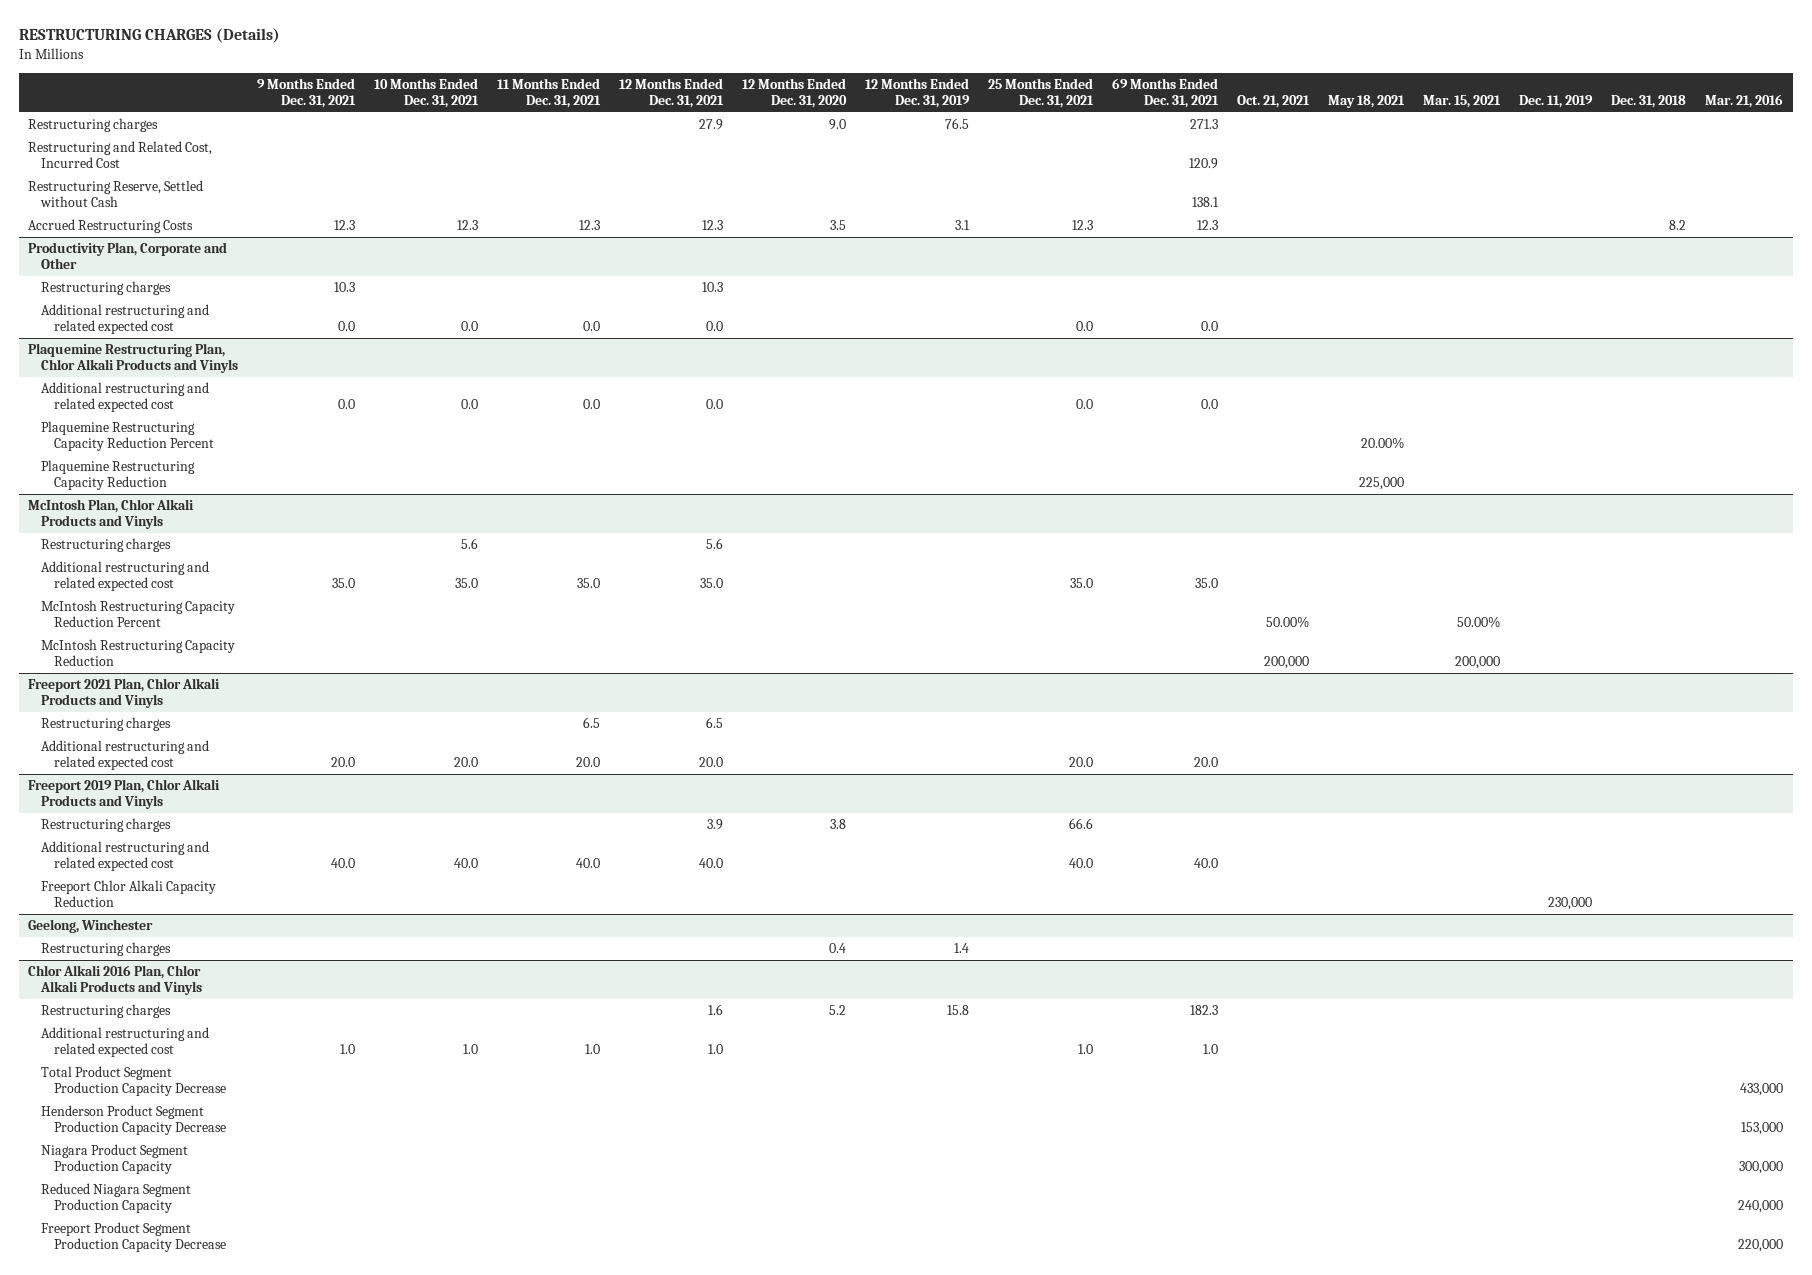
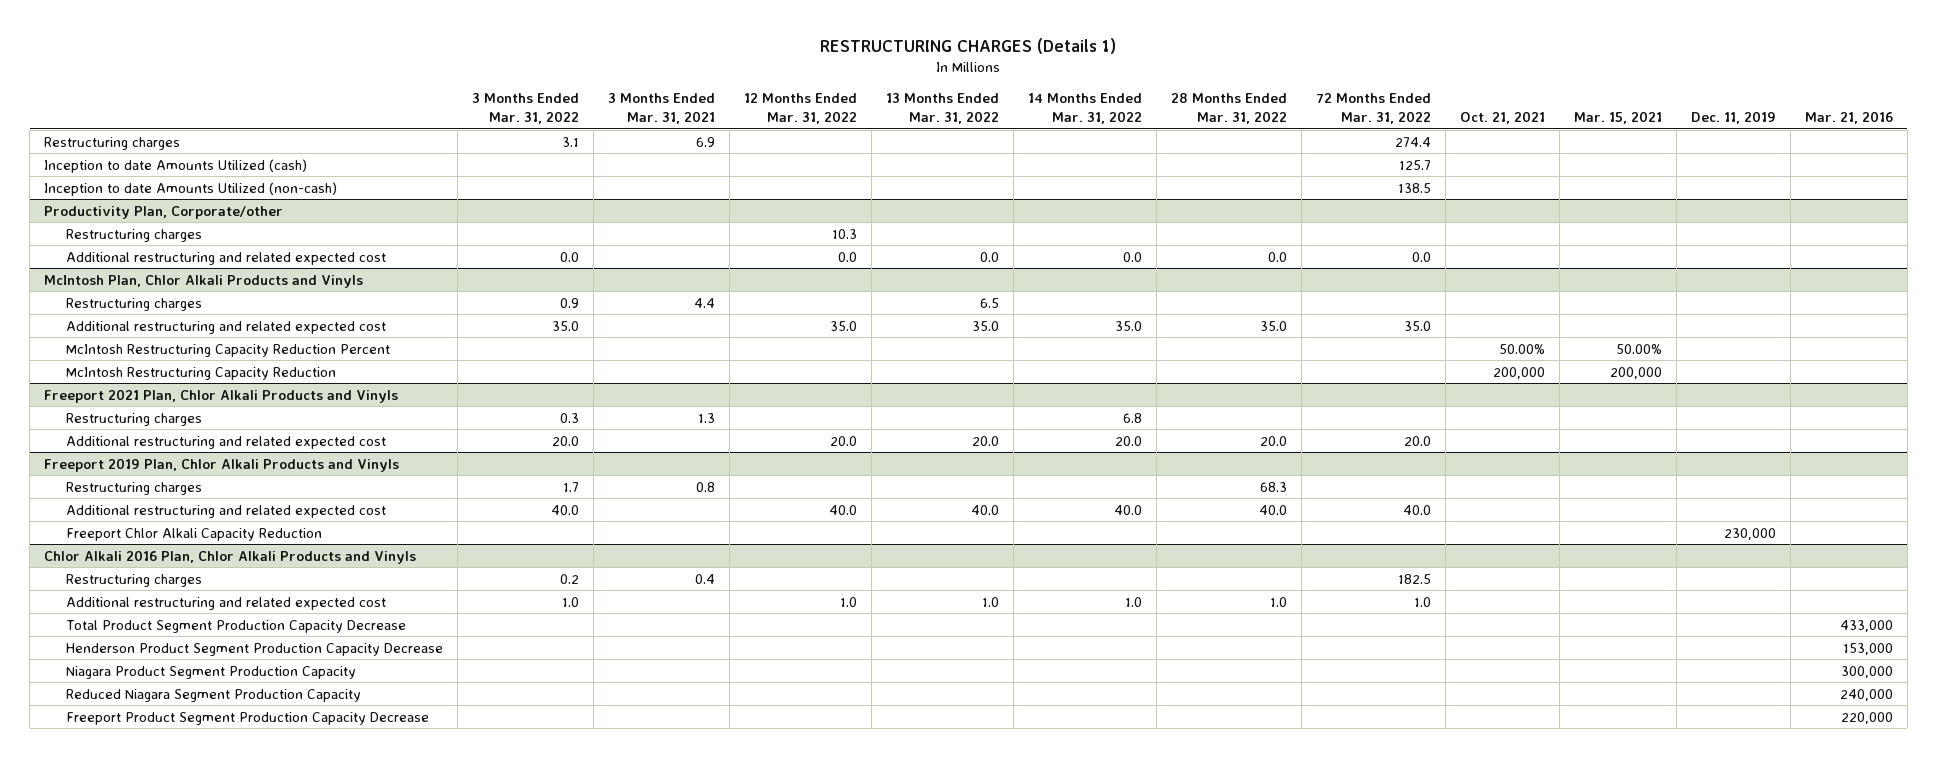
[18,28,280,44] RESTRUCTURING CHARGES (Details) -> [820,38,1117,55] RESTRUCTURING CHARGES (Details 1)
[257,77,357,109] 9 Months Ended Dec. 31, 2021 -> none
[374,77,480,109] 10 Months Ended Dec. 31, 2021 -> none
[497,77,602,109] 11 Months Ended Dec. 31, 2021 -> none
[619,77,725,109] 12 Months Ended Dec. 31, 2021 -> none
[742,77,848,109] 12 Months Ended Dec. 31, 2020 -> none
[865,77,971,109] 12 Months Ended Dec. 31, 2019 -> none
[988,77,1095,109] 25 Months Ended Dec. 31, 2021 -> none
[1112,77,1220,109] 69 Months Ended Dec. 31, 2021 -> none
[1328,95,1406,109] May 18, 2021 -> none
[1611,95,1687,109] Dec. 31, 2018 -> none
none -> [471,93,579,125] 3 Months Ended Mar. 31, 2022
none -> [607,93,715,125] 3 Months Ended Mar. 31, 2021
none -> [743,93,857,125] 12 Months Ended Mar. 31, 2022
none -> [885,93,999,125] 13 Months Ended Mar. 31, 2022
none -> [1027,93,1142,125] 14 Months Ended Mar. 31, 2022
none -> [1170,93,1287,125] 28 Months Ended Mar. 31, 2022
none -> [1315,93,1431,125] 72 Months Ended Mar. 31, 2022
[28,218,194,233] Accrued Restructuring Costs -> none
[28,140,213,169] Restructuring and Related Cost, Incurred Cost -> [44,158,308,173] Inception to date Amounts Utilized (cash)
[28,179,204,208] Restructuring Reserve, Settled without Cash -> [44,181,338,196] Inception to date Amounts Utilized (non-cash)
[28,241,228,270] Productivity Plan, Corporate and Other -> [44,205,284,219] Productivity Plan, Corporate/other
[28,342,239,374] Plaquemine Restructuring Plan, Chlor Alkali Products and Vinyls -> none
[41,381,210,413] Additional restructuring and related expected cost -> none
[41,420,214,452] Plaquemine Restructuring Capacity Reduction Percent -> none
[41,459,196,491] Plaquemine Restructuring Capacity Reduction -> none
[28,918,154,933] Geelong, Winchester -> none
[41,941,172,956] Restructuring charges -> none

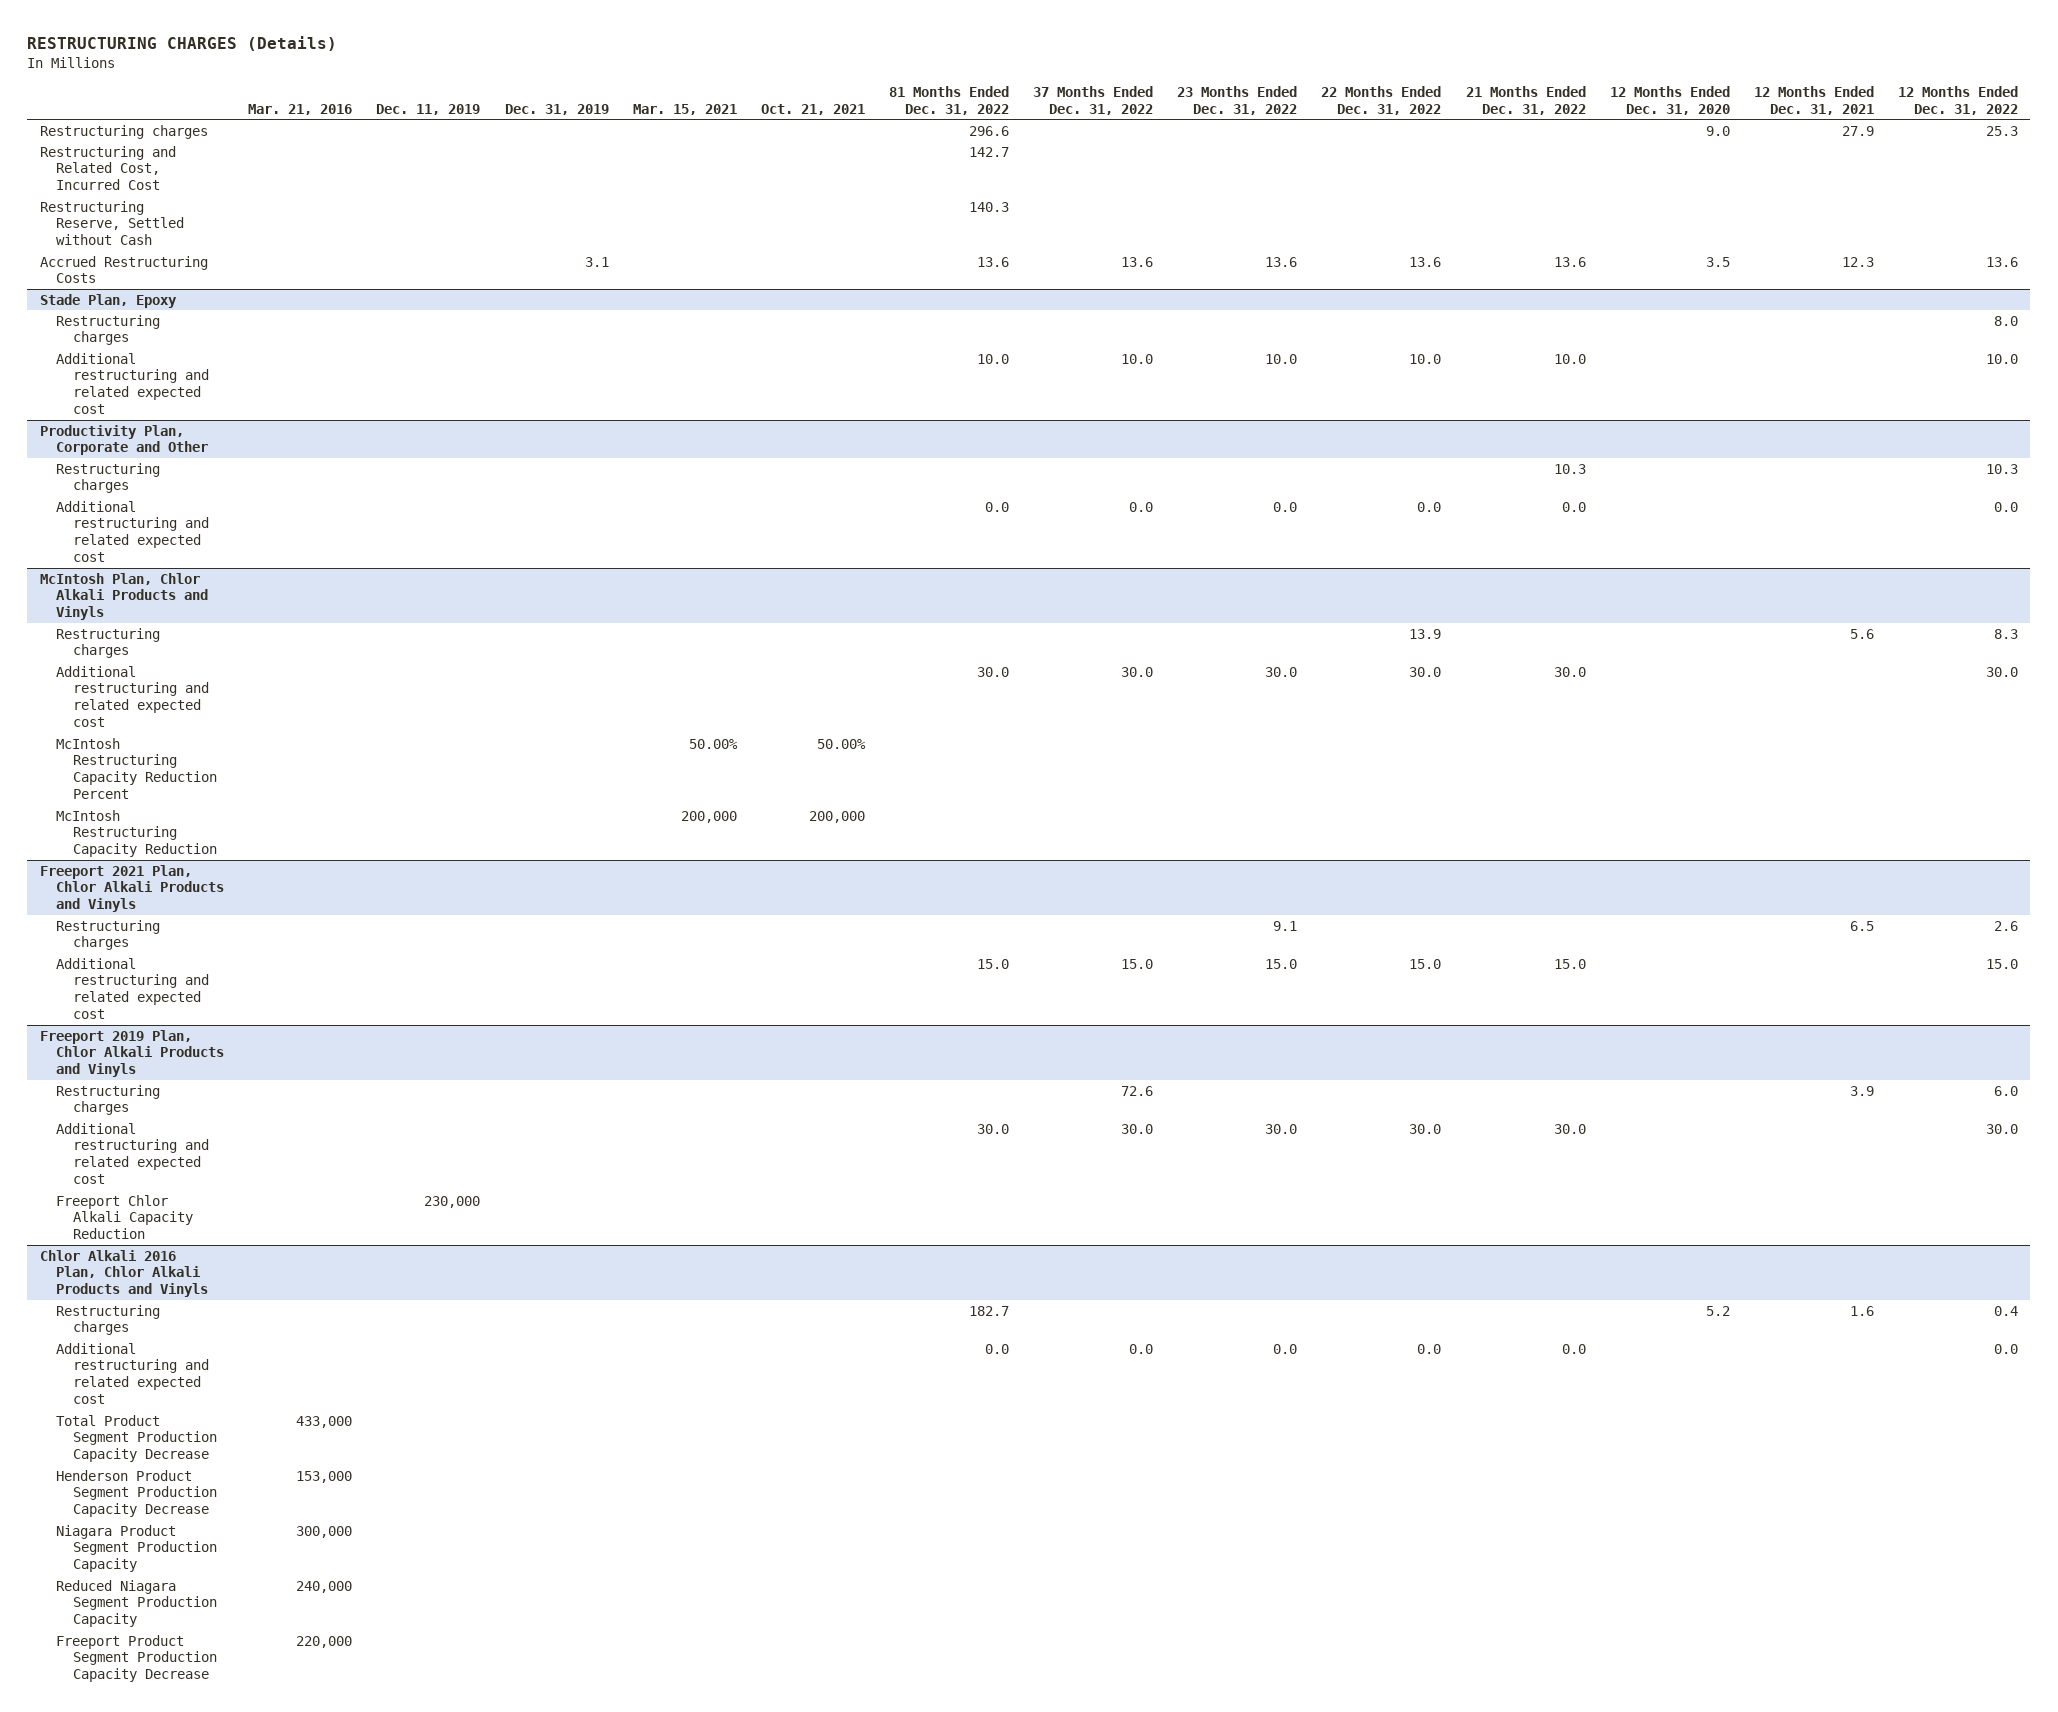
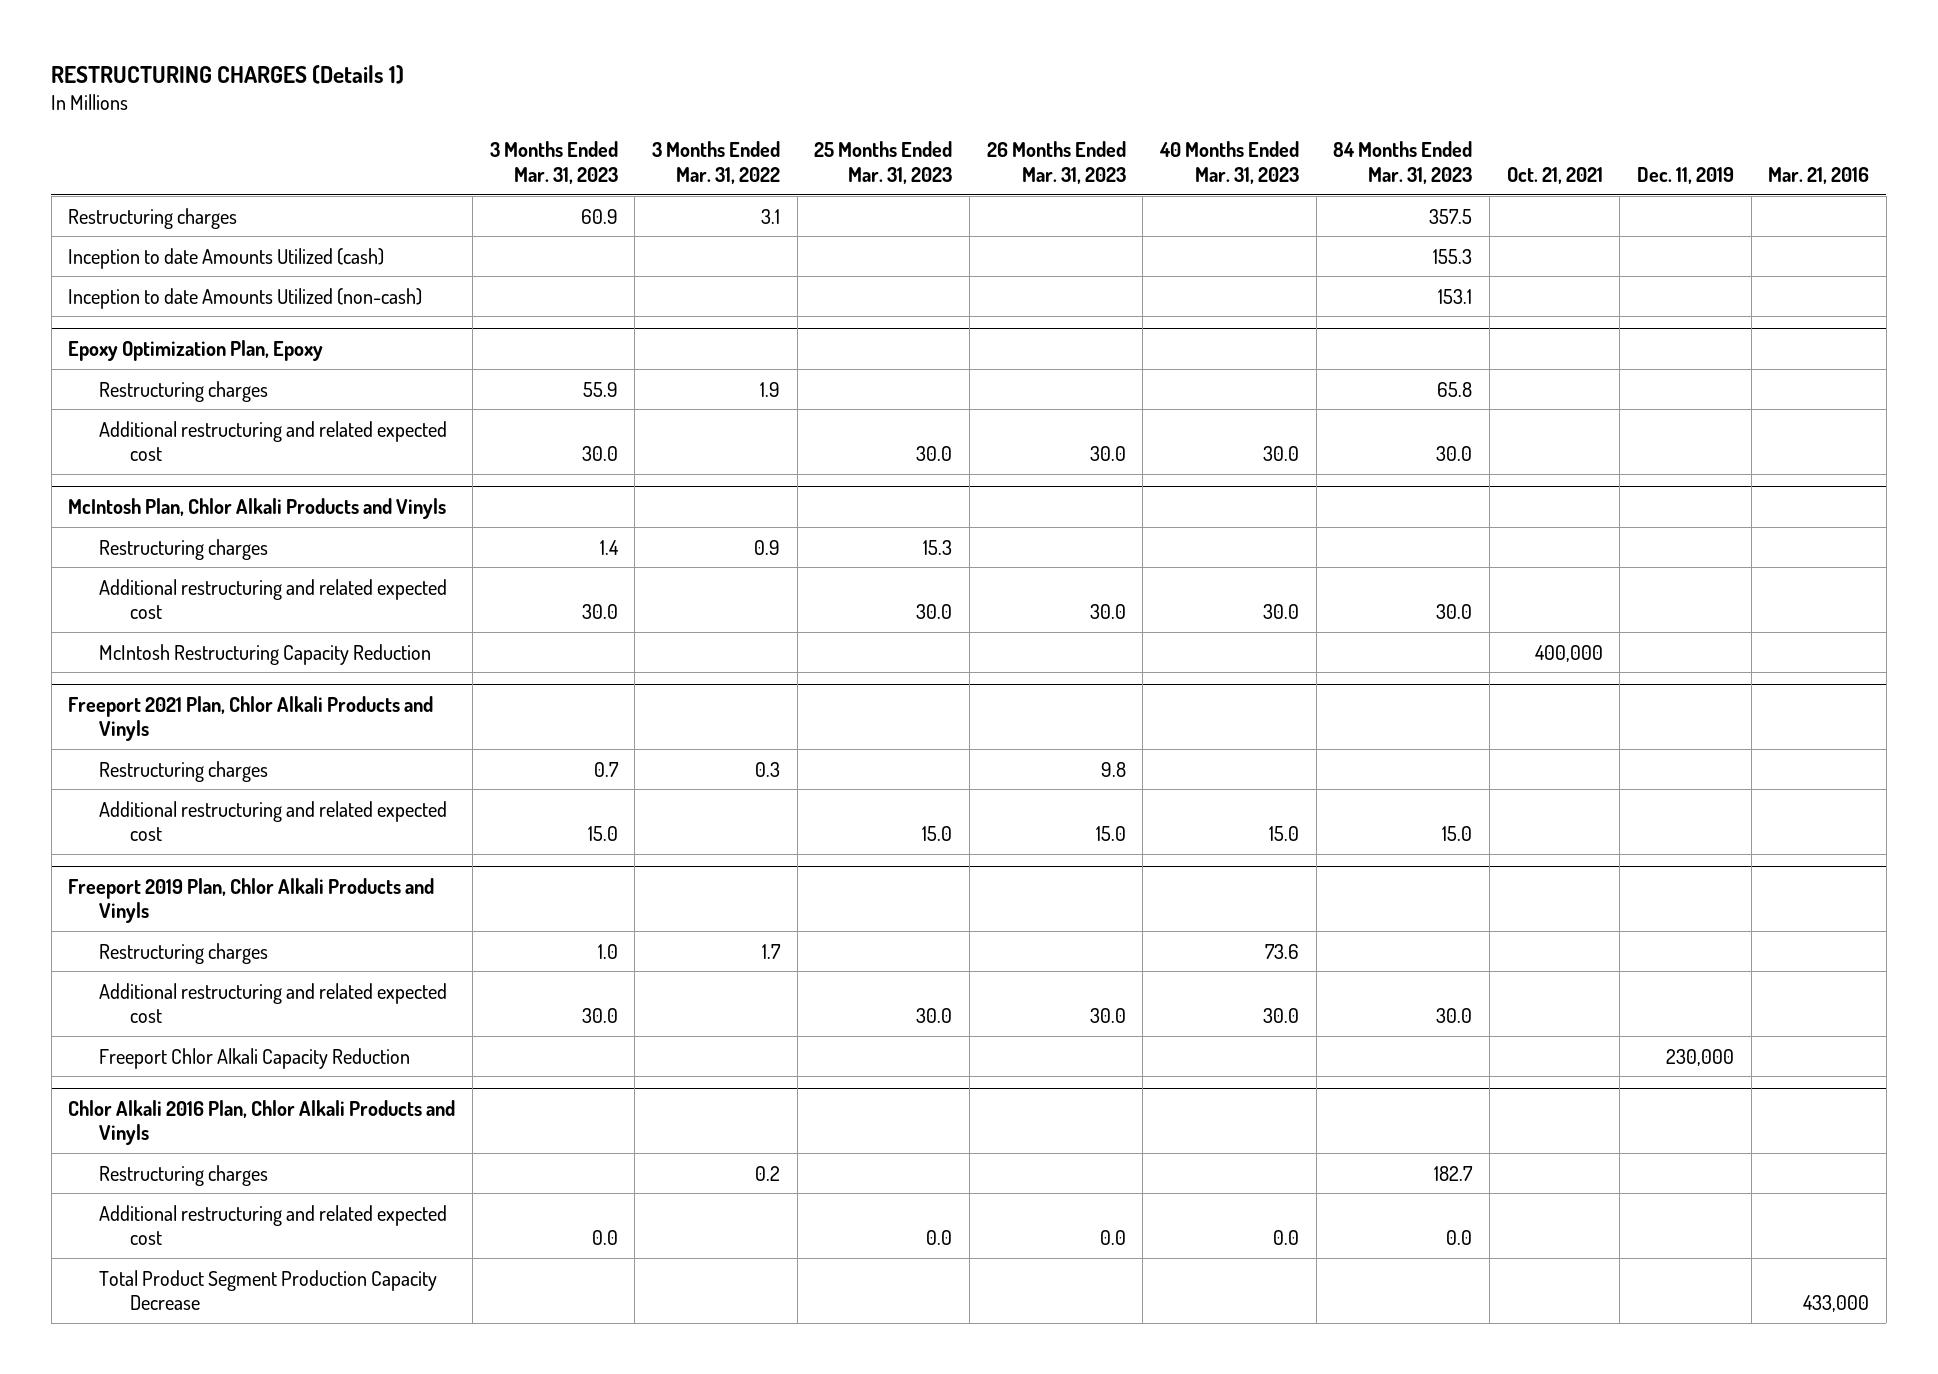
[27,36,338,52] RESTRUCTURING CHARGES (Details) -> [51,64,405,84] RESTRUCTURING CHARGES (Details 1)
[504,104,609,116] Dec. 31, 2019 -> none
[632,104,737,116] Mar. 15, 2021 -> none
[888,86,1009,116] 81 Months Ended Dec. 31, 2022 -> none
[1033,86,1154,116] 37 Months Ended Dec. 31, 2022 -> none
[1177,86,1298,116] 23 Months Ended Dec. 31, 2022 -> none
[1321,86,1442,116] 22 Months Ended Dec. 31, 2022 -> none
[1465,86,1586,116] 21 Months Ended Dec. 31, 2022 -> none
[1609,86,1730,116] 12 Months Ended Dec. 31, 2020 -> none
[1753,86,1874,116] 12 Months Ended Dec. 31, 2021 -> none
[1898,86,2019,116] 12 Months Ended Dec. 31, 2022 -> none
none -> [489,141,618,185] 3 Months Ended Mar. 31, 2023
none -> [652,141,781,185] 3 Months Ended Mar. 31, 2022
none -> [814,141,953,185] 25 Months Ended Mar. 31, 2023
none -> [986,141,1126,185] 26 Months Ended Mar. 31, 2023
none -> [1159,141,1300,185] 40 Months Ended Mar. 31, 2023
none -> [1333,141,1473,185] 84 Months Ended Mar. 31, 2023
[39,255,208,284] Accrued Restructuring Costs -> none
[39,145,176,191] Restructuring and Related Cost, Incurred Cost -> [68,247,385,269] Inception to date Amounts Utilized (cash)
[39,200,185,246] Restructuring Reserve, Settled without Cash -> [68,287,423,309] Inception to date Amounts Utilized (non-cash)
[39,293,177,308] Stade Plan, Epoxy -> [68,339,324,361] Epoxy Optimization Plan, Epoxy
[39,424,209,456] Productivity Plan, Corporate and Other -> none
[56,462,161,494] Restructuring charges -> none
[56,500,209,563] Additional restructuring and related expected cost -> none
[56,737,217,800] McIntosh Restructuring Capacity Reduction Percent -> none
[808,810,865,823] 200,000 -> [1534,644,1603,662] 400,000
[56,1469,217,1518] Henderson Product Segment Production Capacity Decrease -> none
[56,1524,217,1573] Niagara Product Segment Production Capacity -> none
[56,1579,217,1628] Reduced Niagara Segment Production Capacity -> none
[56,1634,217,1683] Freeport Product Segment Production Capacity Decrease -> none

